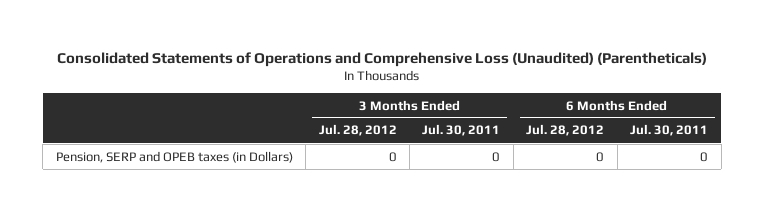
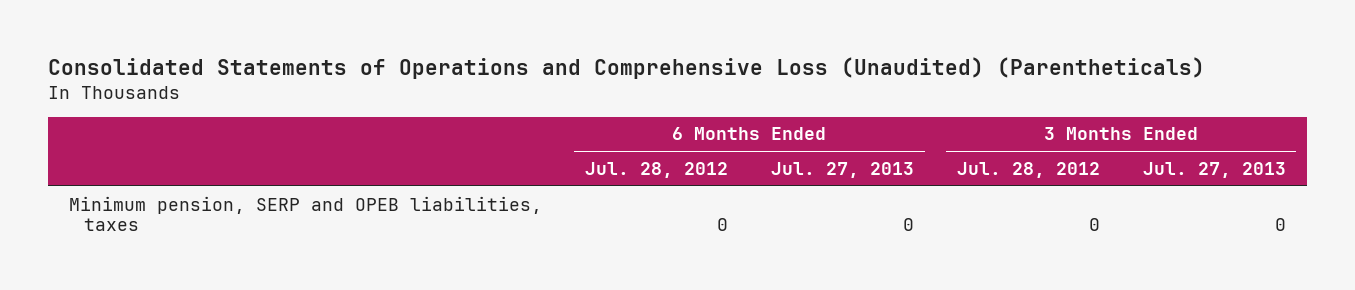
[422,124,501,137] Jul. 30, 2011 -> none
[630,124,709,137] Jul. 30, 2011 -> none
none -> [770,161,914,178] Jul. 27, 2013
none -> [1142,161,1286,178] Jul. 27, 2013
[55,150,293,163] Pension, SERP and OPEB taxes (in Dollars) -> [69,195,543,232] Minimum pension, SERP and OPEB liabilities, taxes

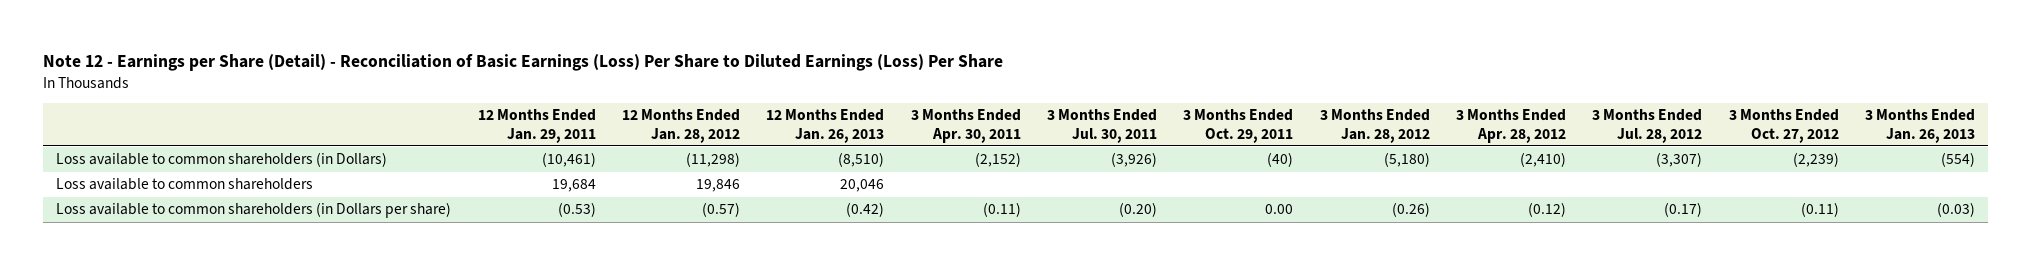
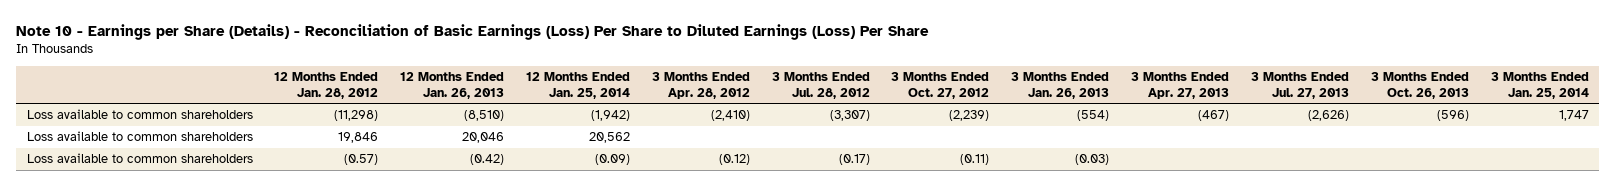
[43,53,1004,71] Note 12 - Earnings per Share (Detail) - Reconciliation of Basic Earnings (Loss) Per Share to Diluted Earnings (Loss) Per Share -> [15,23,929,40] Note 10 - Earnings per Share (Details) - Reconciliation of Basic Earnings (Loss) Per Share to Diluted Earnings (Loss) Per Share
[477,109,596,143] 12 Months Ended Jan. 29, 2011 -> none
[910,109,1021,143] 3 Months Ended Apr. 30, 2011 -> none
[1046,109,1157,143] 3 Months Ended Jul. 30, 2011 -> none
[1183,109,1294,143] 3 Months Ended Oct. 29, 2011 -> none
[1319,109,1430,143] 3 Months Ended Jan. 28, 2012 -> none
none -> [526,72,631,99] 12 Months Ended Jan. 25, 2014
none -> [1131,72,1230,99] 3 Months Ended Apr. 27, 2013
none -> [1250,72,1349,99] 3 Months Ended Jul. 27, 2013
none -> [1370,72,1469,99] 3 Months Ended Oct. 26, 2013
none -> [1490,72,1589,99] 3 Months Ended Jan. 25, 2014
[56,152,388,168] Loss available to common shareholders (in Dollars) -> [26,109,253,120] Loss available to common shareholders
[56,202,452,219] Loss available to common shareholders (in Dollars per share) -> [26,153,253,164] Loss available to common shareholders

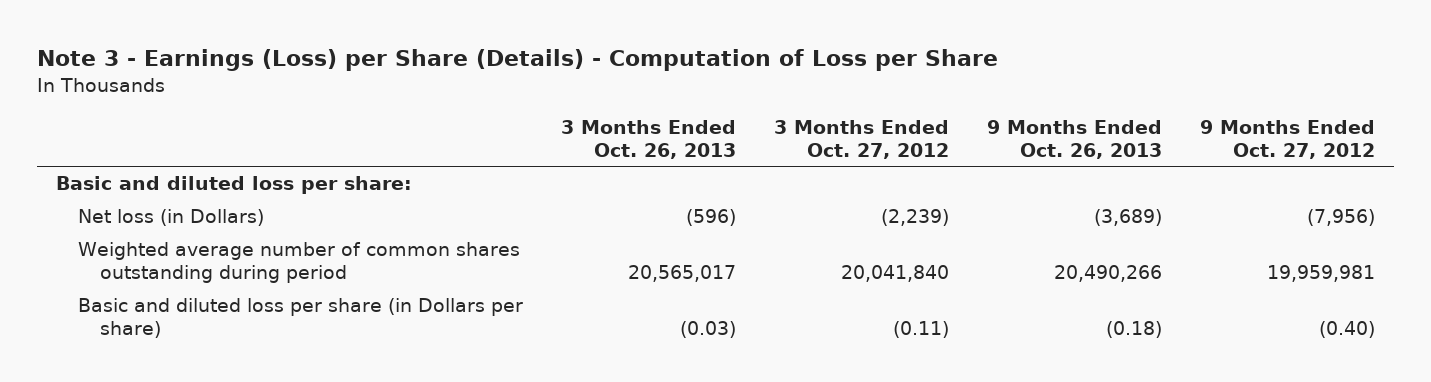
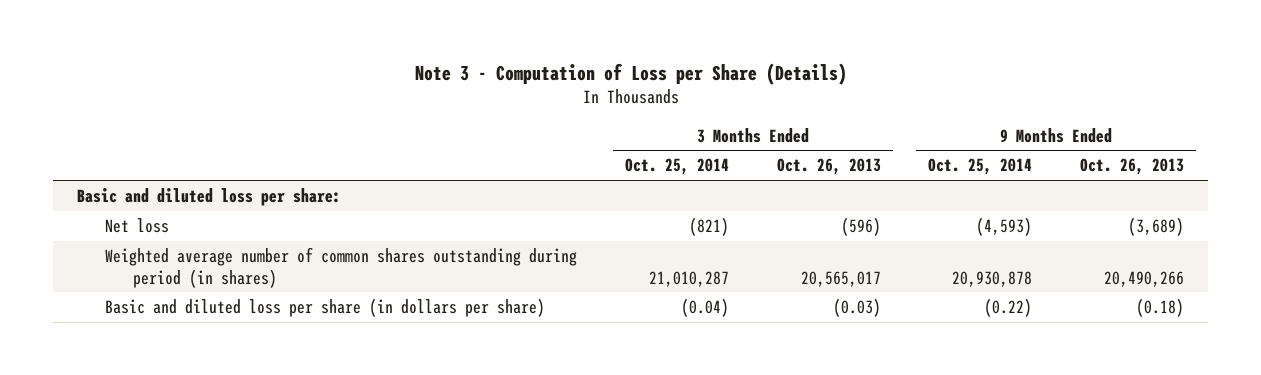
[36,49,998,72] Note 3 - Earnings (Loss) per Share (Details) - Computation of Loss per Share -> [414,62,847,85] Note 3 - Computation of Loss per Share (Details)
[773,119,949,159] 3 Months Ended Oct. 27, 2012 -> none
[1199,119,1375,159] 9 Months Ended Oct. 27, 2012 -> none
none -> [624,158,729,176] Oct. 25, 2014
none -> [928,158,1033,176] Oct. 25, 2014
[78,209,265,227] Net loss (in Dollars) -> [104,217,169,233] Net loss
[78,242,521,284] Weighted average number of common shares outstanding during period -> [104,246,577,288] Weighted average number of common shares outstanding during period (in shares)
[78,298,524,339] Basic and diluted loss per share (in Dollars per share) -> [104,297,545,317] Basic and diluted loss per share (in dollars per share)

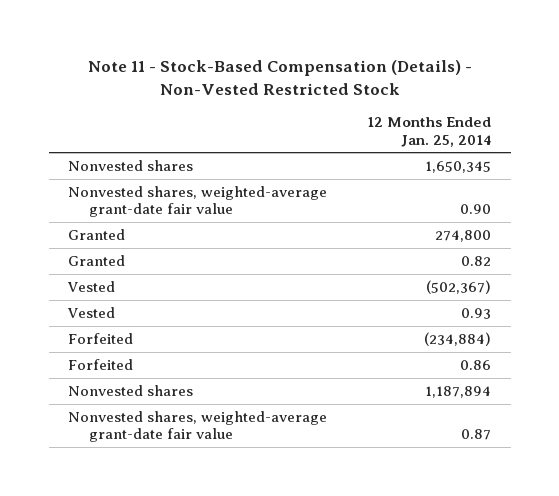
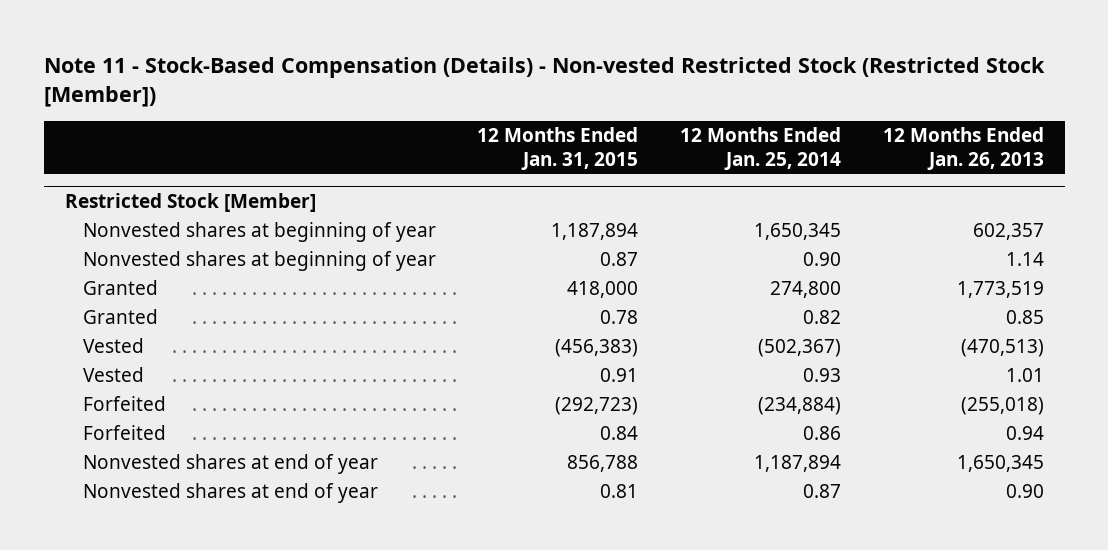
[87,59,472,95] Note 11 - Stock-Based Compensation (Details) - Non-Vested Restricted Stock -> [43,57,1045,108] Note 11 - Stock-Based Compensation (Details) - Non-vested Restricted Stock (Restricted Stock [Member])
none -> [477,127,639,171] 12 Months Ended Jan. 31, 2015
none -> [882,127,1044,171] 12 Months Ended Jan. 26, 2013
none -> [64,193,316,213] Restricted Stock [Member]
[68,159,194,171] Nonvested shares -> [82,222,436,243] Nonvested shares at beginning of year
[68,185,328,218] Nonvested shares, weighted-average grant-date fair value -> [82,251,436,272] Nonvested shares at beginning of year
[68,384,194,396] Nonvested shares -> [82,454,378,475] Nonvested shares at end of year
[68,410,328,443] Nonvested shares, weighted-average grant-date fair value -> [82,483,378,504] Nonvested shares at end of year

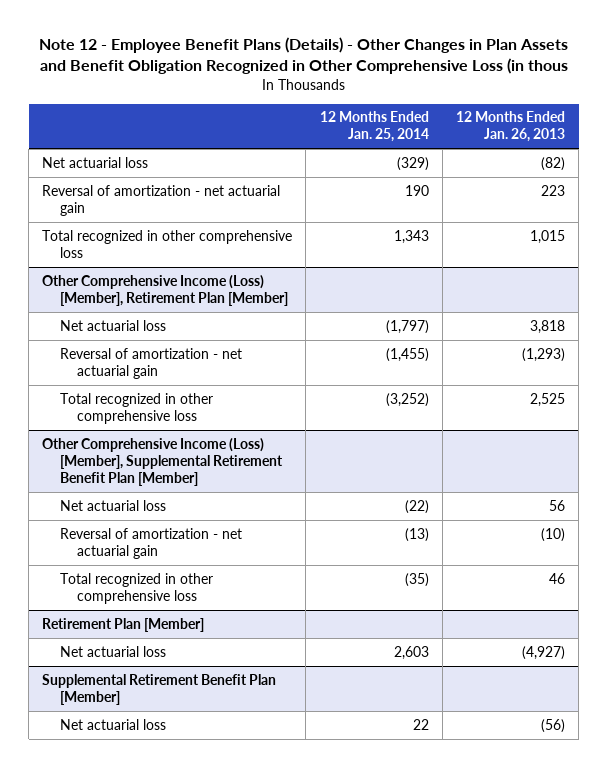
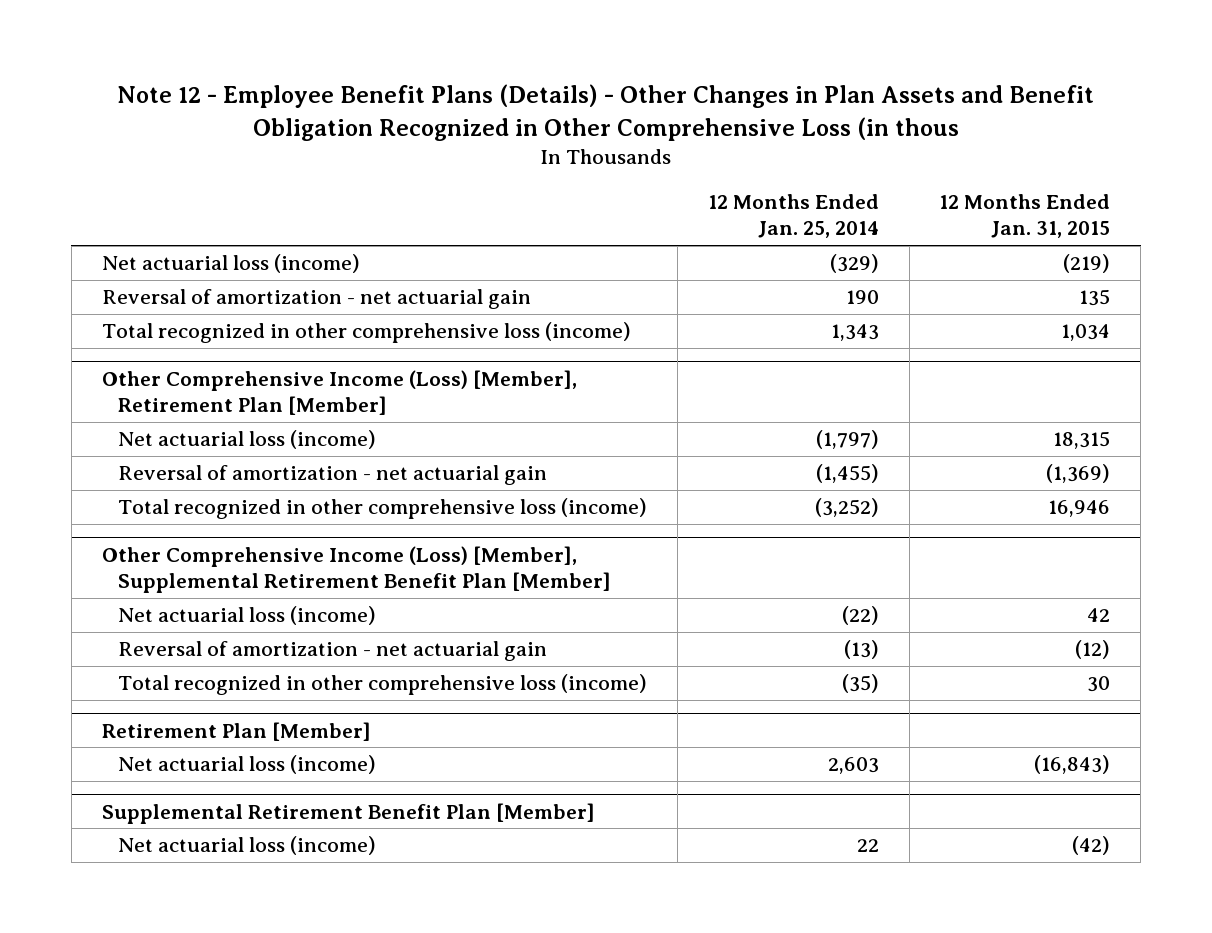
[455,111,565,143] 12 Months Ended Jan. 26, 2013 -> none
none -> [939,193,1111,239] 12 Months Ended Jan. 31, 2015
[42,156,149,168] Net actuarial loss -> [101,254,360,274] Net actuarial loss (income)
[42,229,293,258] Total recognized in other comprehensive loss -> [101,322,631,344] Total recognized in other comprehensive loss (income)
[59,319,166,331] Net actuarial loss -> [118,430,377,450] Net actuarial loss (income)
[59,392,213,424] Total recognized in other comprehensive loss -> [118,498,648,520] Total recognized in other comprehensive loss (income)
[59,499,166,511] Net actuarial loss -> [118,606,377,626] Net actuarial loss (income)
[59,572,213,604] Total recognized in other comprehensive loss -> [118,674,648,696] Total recognized in other comprehensive loss (income)
[59,645,166,657] Net actuarial loss -> [118,755,377,775] Net actuarial loss (income)
[59,718,166,730] Net actuarial loss -> [118,836,377,856] Net actuarial loss (income)

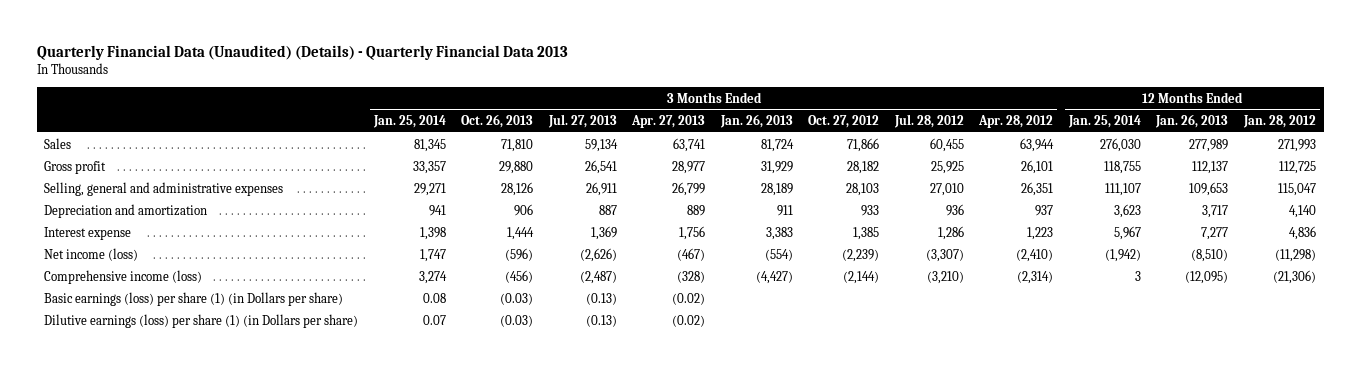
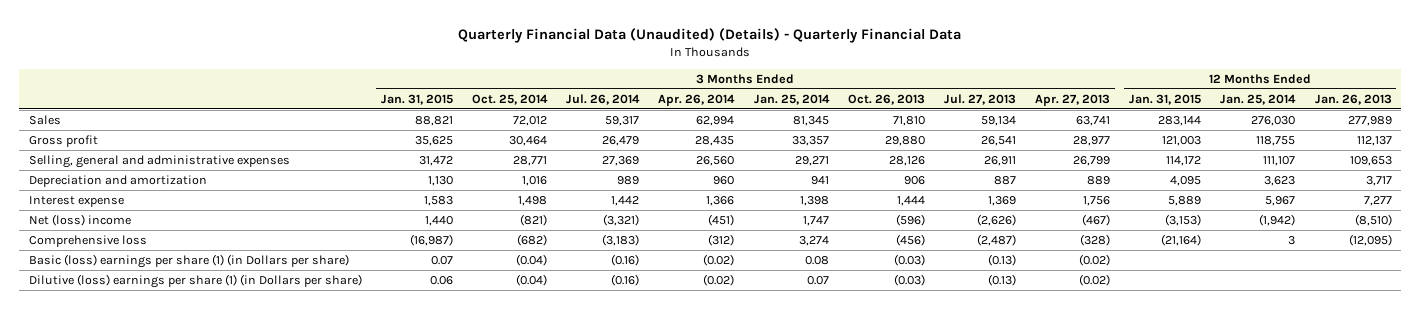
[36,44,568,60] Quarterly Financial Data (Unaudited) (Details) - Quarterly Financial Data 2013 -> [458,27,962,43] Quarterly Financial Data (Unaudited) (Details) - Quarterly Financial Data
[719,113,793,128] Jan. 26, 2013 -> none
[808,114,880,128] Oct. 27, 2012 -> none
[893,113,964,128] Jul. 28, 2012 -> none
[978,114,1054,128] Apr. 28, 2012 -> none
[1242,114,1316,128] Jan. 28, 2012 -> none
none -> [380,93,453,105] Jan. 31, 2015
none -> [471,93,548,105] Oct. 25, 2014
none -> [566,93,641,105] Jul. 26, 2014
none -> [658,93,736,106] Apr. 26, 2014
none -> [1129,93,1202,105] Jan. 31, 2015
[44,247,139,261] Net income (loss) -> [28,213,131,226] Net (loss) income
[44,269,203,284] Comprehensive income (loss) -> [28,234,147,247] Comprehensive loss
[44,291,344,306] Basic earnings (loss) per share (1) (in Dollars per share) -> [28,253,349,268] Basic (loss) earnings per share (1) (in Dollars per share)
[44,313,359,328] Dilutive earnings (loss) per share (1) (in Dollars per share) -> [28,273,362,288] Dilutive (loss) earnings per share (1) (in Dollars per share)

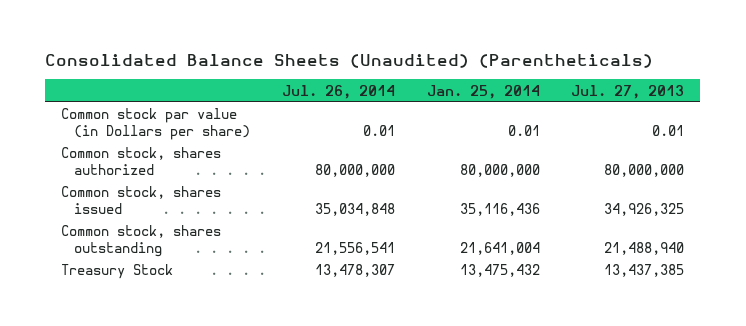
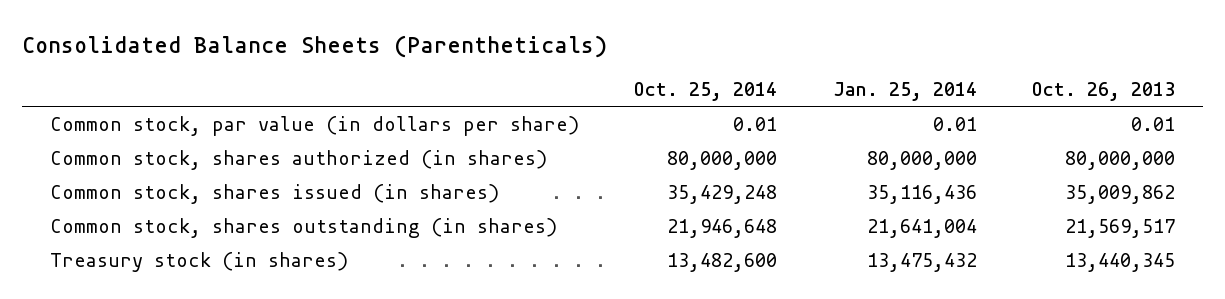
[45,54,654,69] Consolidated Balance Sheets (Unaudited) (Parentheticals) -> [21,34,607,58] Consolidated Balance Sheets (Parentheticals)
[281,84,395,99] Jul. 26, 2014 -> none
[571,84,685,99] Jul. 27, 2013 -> none
none -> [634,82,778,102] Oct. 25, 2014
none -> [1032,82,1176,102] Oct. 26, 2013
[61,108,250,141] Common stock par value (in Dollars per share) -> [49,115,579,136] Common stock, par value (in dollars per share)
[61,147,222,176] Common stock, shares authorized -> [49,149,547,170] Common stock, shares authorized (in shares)
[61,186,222,215] Common stock, shares issued -> [49,183,499,204] Common stock, shares issued (in shares)
[61,225,222,258] Common stock, shares outstanding -> [49,217,557,238] Common stock, shares outstanding (in shares)
[61,264,174,280] Treasury Stock -> [49,251,348,272] Treasury stock (in shares)

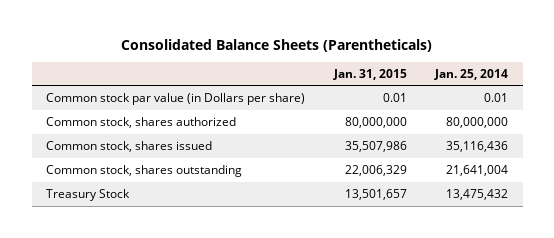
[634,82,778,102] Oct. 25, 2014 -> none
[1032,82,1176,102] Oct. 26, 2013 -> none
none -> [332,68,407,80] Jan. 31, 2015
[49,115,579,136] Common stock, par value (in dollars per share) -> [46,93,306,106] Common stock par value (in Dollars per share)
[49,149,547,170] Common stock, shares authorized (in shares) -> [46,117,237,129] Common stock, shares authorized
[49,183,499,204] Common stock, shares issued (in shares) -> [46,141,213,153] Common stock, shares issued
[49,217,557,238] Common stock, shares outstanding (in shares) -> [46,165,243,178] Common stock, shares outstanding
[49,251,348,272] Treasury stock (in shares) -> [46,189,131,202] Treasury Stock

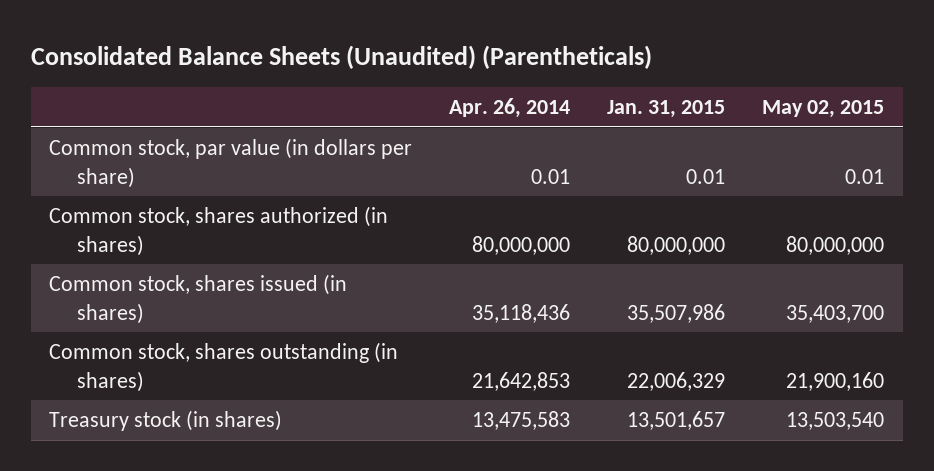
[121,38,433,52] Consolidated Balance Sheets (Parentheticals) -> [30,45,652,70] Consolidated Balance Sheets (Unaudited) (Parentheticals)
[434,68,509,80] Jan. 25, 2014 -> none
none -> [449,98,571,119] Apr. 26, 2014
none -> [762,100,885,119] May 02, 2015
[46,93,306,106] Common stock par value (in Dollars per share) -> [49,137,413,188] Common stock, par value (in dollars per share)
[46,117,237,129] Common stock, shares authorized -> [49,205,389,256] Common stock, shares authorized (in shares)
[46,141,213,153] Common stock, shares issued -> [49,273,348,324] Common stock, shares issued (in shares)
[46,165,243,178] Common stock, shares outstanding -> [49,341,399,392] Common stock, shares outstanding (in shares)
[46,189,131,202] Treasury Stock -> [49,409,283,431] Treasury stock (in shares)

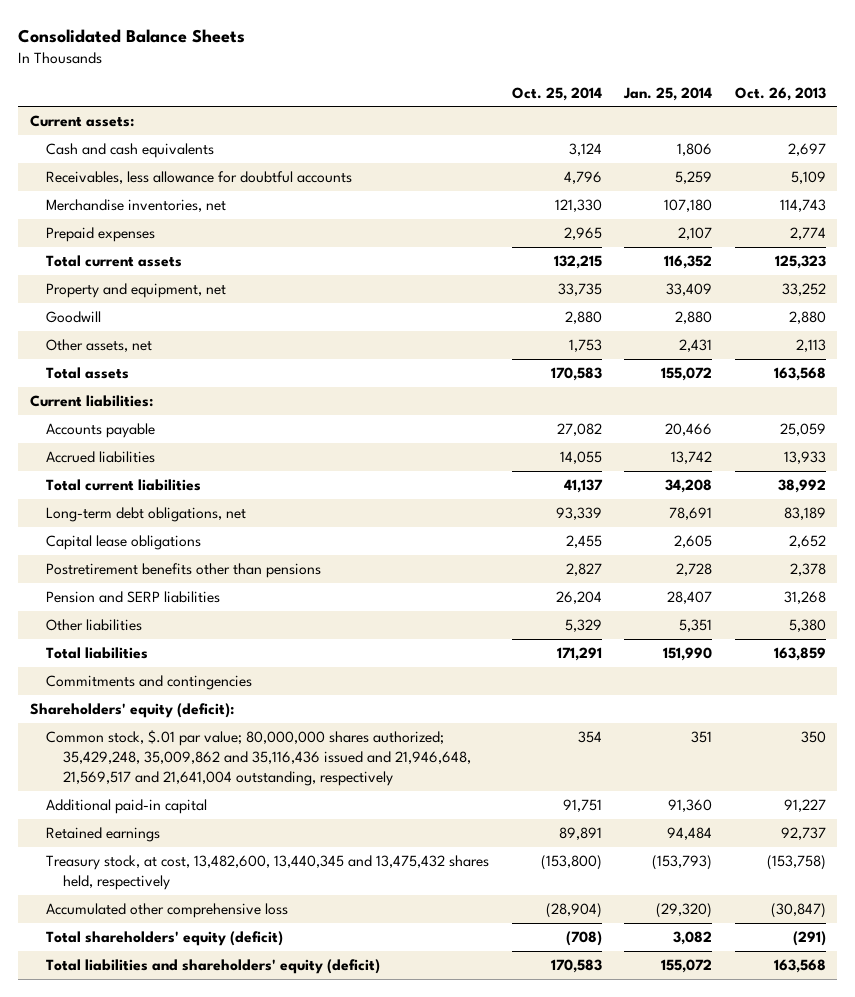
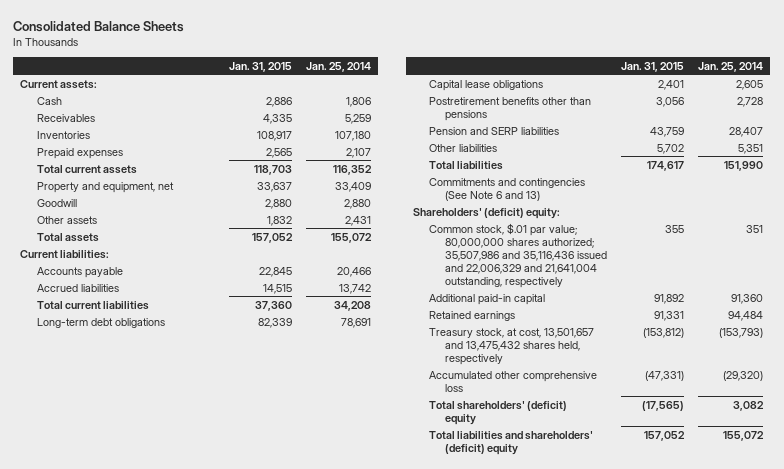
[511,86,602,101] Oct. 25, 2014 -> none
[734,86,826,101] Oct. 26, 2013 -> none
none -> [228,61,292,72] Jan. 31, 2015
[46,142,215,158] Cash and cash equivalents -> [36,96,62,105] Cash
[46,170,353,184] Receivables, less allowance for doubtful accounts -> [36,113,95,122] Receivables
[46,198,227,212] Merchandise inventories, net -> [36,130,90,139] Inventories
[46,338,153,352] Other assets, net -> [36,215,97,224] Other assets
[46,506,247,522] Long-term debt obligations, net -> [36,317,165,328] Long-term debt obligations
[46,674,253,690] Commitments and contingencies -> [428,177,585,201] Commitments and contingencies (See Note 6 and 13)
[29,702,234,718] Shareholders' equity (deficit): -> [412,207,560,219] Shareholders' (deficit) equity:
[46,729,471,787] Common stock, $.01 par value; 80,000,000 shares authorized; 35,429,248, 35,009,862 and 35,116,436 issued and 21,946,648, 21,569,517 and 21,641,004 outstanding, respectively -> [428,222,607,288] Common stock, $.01 par value; 80,000,000 shares authorized; 35,507,986 and 35,116,436 issued and 22,006,329 and 21,641,004 outstanding, respectively
[46,854,490,890] Treasury stock, at cost, 13,482,600, 13,440,345 and 13,475,432 shares held, respectively -> [428,327,594,365] Treasury stock, at cost, 13,501,657 and 13,475,432 shares held, respectively
[46,930,284,946] Total shareholders' equity (deficit) -> [428,400,567,425] Total shareholders' (deficit) equity
[46,958,381,974] Total liabilities and shareholders' equity (deficit) -> [428,430,593,455] Total liabilities and shareholders' (deficit) equity

